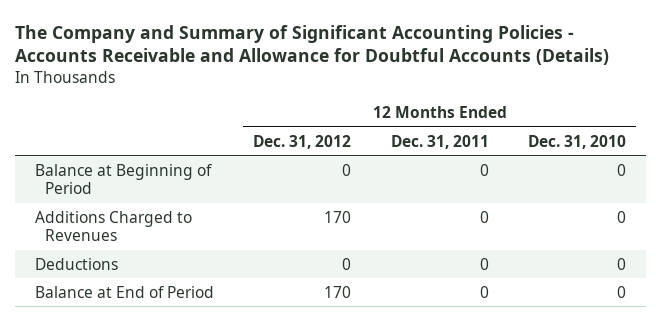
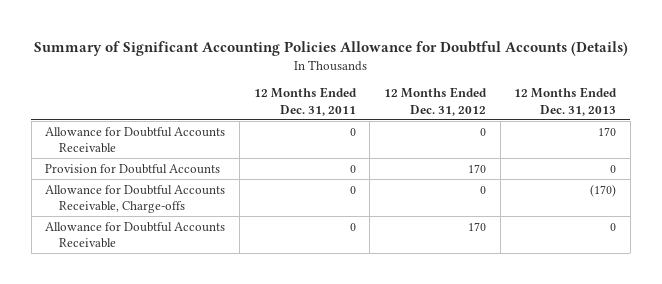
[14,24,609,66] The Company and Summary of Significant Accounting Policies - Accounts Receivable and Allowance for Doubtful Accounts (Details) -> [33,40,628,56] Summary of Significant Accounting Policies Allowance for Doubtful Accounts (Details)
[528,134,627,149] Dec. 31, 2010 -> none
none -> [514,87,618,116] 12 Months Ended Dec. 31, 2013
[34,163,212,195] Balance at Beginning of Period -> [45,126,226,153] Allowance for Doubtful Accounts Receivable
[34,210,192,242] Additions Charged to Revenues -> [45,163,221,174] Provision for Doubtful Accounts
[34,257,118,270] Deductions -> [45,184,226,213] Allowance for Doubtful Accounts Receivable, Charge-offs
[34,285,214,298] Balance at End of Period -> [45,221,226,248] Allowance for Doubtful Accounts Receivable

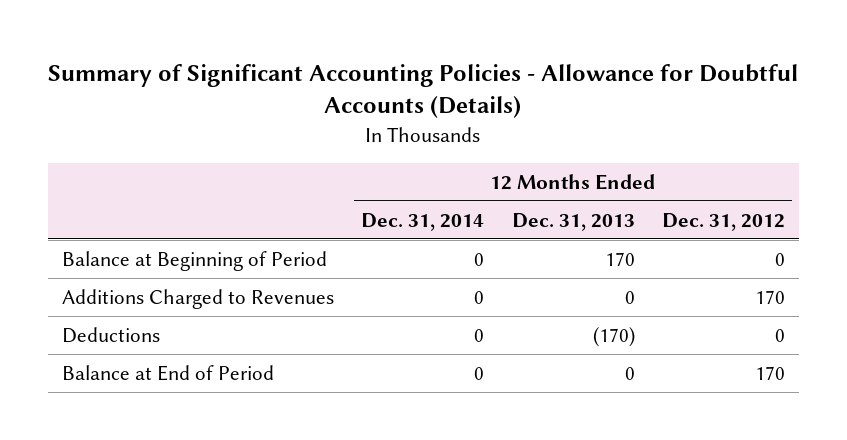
[33,40,628,56] Summary of Significant Accounting Policies Allowance for Doubtful Accounts (Details) -> [48,63,799,119] Summary of Significant Accounting Policies - Allowance for Doubtful Accounts (Details)
[253,87,357,116] 12 Months Ended Dec. 31, 2011 -> none
none -> [361,212,485,231] Dec. 31, 2014
[45,184,226,213] Allowance for Doubtful Accounts Receivable, Charge-offs -> none
[45,126,226,153] Allowance for Doubtful Accounts Receivable -> [61,250,327,271] Balance at Beginning of Period
[45,163,221,174] Provision for Doubtful Accounts -> [61,288,334,309] Additions Charged to Revenues
none -> [61,326,160,343] Deductions
[45,221,226,248] Allowance for Doubtful Accounts Receivable -> [61,364,274,381] Balance at End of Period

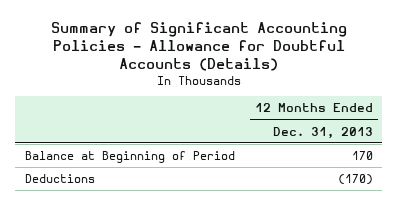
[361,212,485,231] Dec. 31, 2014 -> none
[662,212,786,231] Dec. 31, 2012 -> none
[61,288,334,309] Additions Charged to Revenues -> none
[61,364,274,381] Balance at End of Period -> none

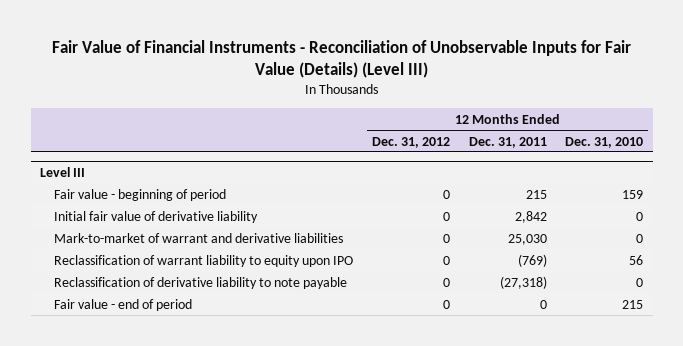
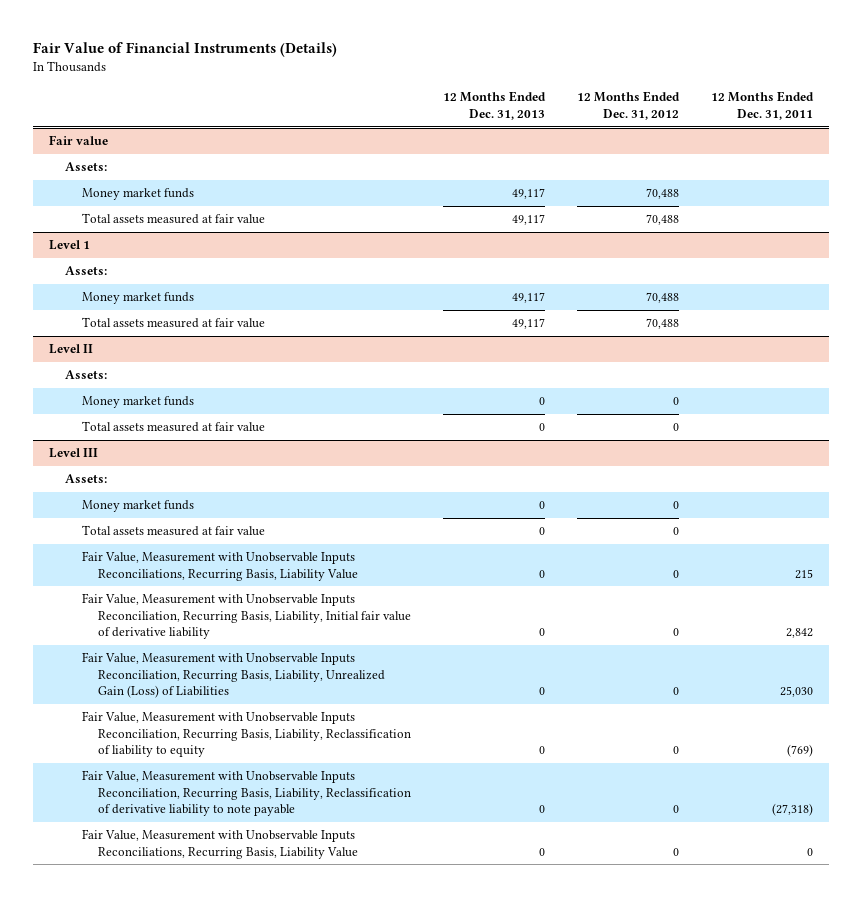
[51,39,631,78] Fair Value of Financial Instruments - Reconciliation of Unobservable Inputs for Fair Value (Details) (Level III) -> [32,42,337,58] Fair Value of Financial Instruments (Details)
[565,136,644,148] Dec. 31, 2010 -> none
none -> [443,91,547,120] 12 Months Ended Dec. 31, 2013
none -> [48,135,108,146] Fair value
none -> [65,162,108,172] Assets:
none -> [81,188,194,201] Money market funds
none -> [81,213,265,225] Total assets measured at fair value
none -> [48,240,90,251] Level 1
none -> [65,266,108,276] Assets:
none -> [81,292,194,305] Money market funds
none -> [81,317,265,329] Total assets measured at fair value
none -> [48,344,93,355] Level II
none -> [65,370,108,380] Assets:
none -> [81,396,194,409] Money market funds
none -> [81,421,265,433] Total assets measured at fair value
none -> [65,474,108,484] Assets:
none -> [81,500,194,513] Money market funds
none -> [81,525,265,537] Total assets measured at fair value
[53,188,226,201] Fair value - beginning of period -> [81,551,359,581] Fair Value, Measurement with Unobservable Inputs Reconciliations, Recurring Basis, Liability Value
[53,210,258,223] Initial fair value of derivative liability -> [81,593,412,640] Fair Value, Measurement with Unobservable Inputs Reconciliation, Recurring Basis, Liability, Initial fair value of derivative liability
[53,232,343,243] Mark-to-market of warrant and derivative liabilities -> [81,652,386,699] Fair Value, Measurement with Unobservable Inputs Reconciliation, Recurring Basis, Liability, Unrealized Gain (Loss) of Liabilities
[53,254,353,267] Reclassification of warrant liability to equity upon IPO -> [81,711,412,758] Fair Value, Measurement with Unobservable Inputs Reconciliation, Recurring Basis, Liability, Reclassification of liability to equity
[53,276,347,289] Reclassification of derivative liability to note payable -> [81,770,412,817] Fair Value, Measurement with Unobservable Inputs Reconciliation, Recurring Basis, Liability, Reclassification of derivative liability to note payable
[53,298,192,311] Fair value - end of period -> [81,829,359,859] Fair Value, Measurement with Unobservable Inputs Reconciliations, Recurring Basis, Liability Value

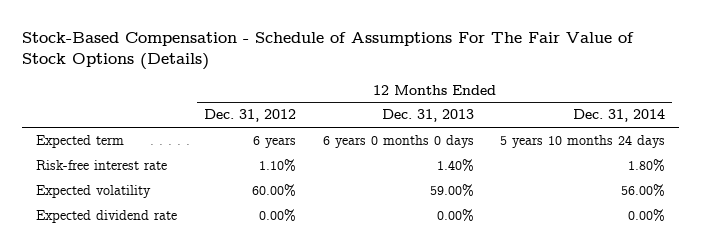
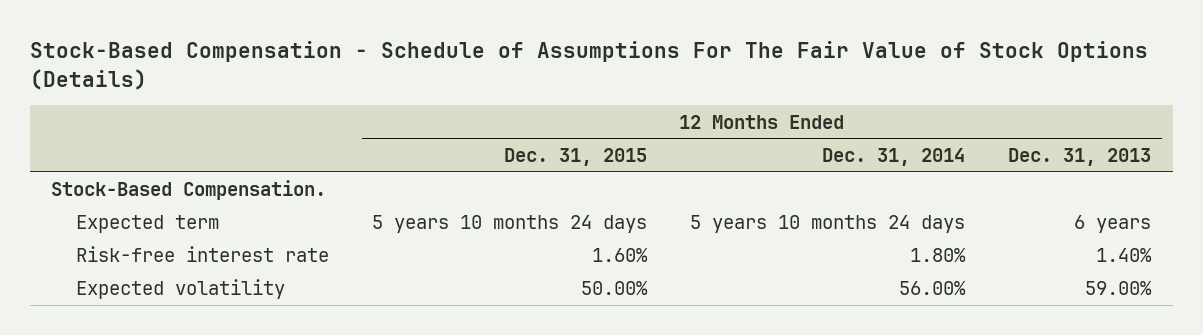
[203,109,296,123] Dec. 31, 2012 -> none
none -> [504,147,648,166] Dec. 31, 2015
none -> [51,180,327,201] Stock-Based Compensation.
[322,135,474,149] 6 years 0 months 0 days -> [1074,215,1152,234] 6 years
[35,210,177,224] Expected dividend rate -> none

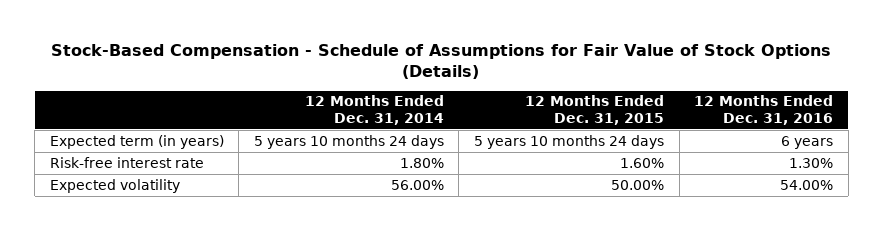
[29,41,1148,90] Stock-Based Compensation - Schedule of Assumptions For The Fair Value of Stock Options (Details) -> [51,43,832,79] Stock-Based Compensation - Schedule of Assumptions for Fair Value of Stock Options (Details)
[1008,147,1152,166] Dec. 31, 2013 -> none
none -> [694,95,834,125] 12 Months Ended Dec. 31, 2016
[51,180,327,201] Stock-Based Compensation. -> none
[76,215,220,234] Expected term -> [49,134,224,149] Expected term (in years)

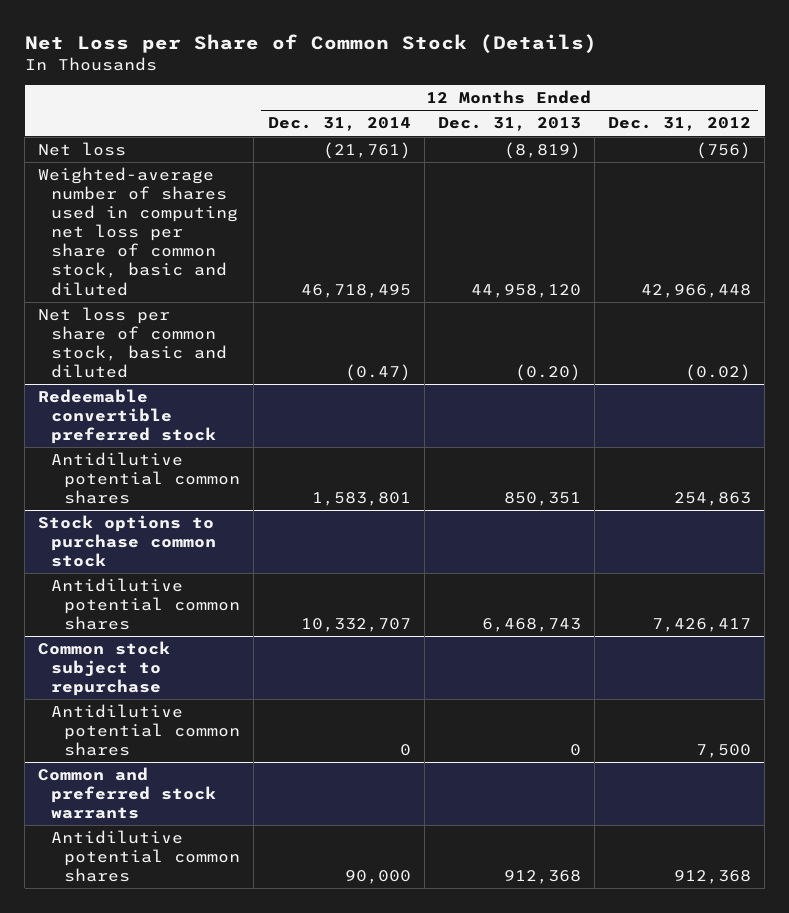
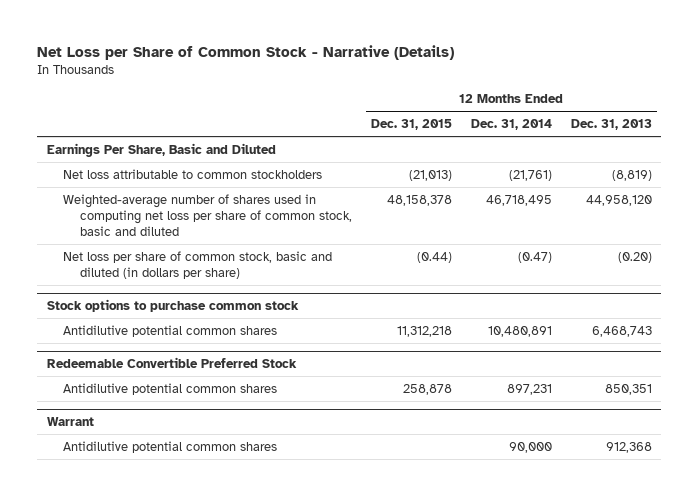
[24,33,597,53] Net Loss per Share of Common Stock (Details) -> [37,44,455,60] Net Loss per Share of Common Stock - Narrative (Details)
[608,117,752,132] Dec. 31, 2012 -> none
none -> [370,119,452,131] Dec. 31, 2015
none -> [46,142,276,157] Earnings Per Share, Basic and Diluted
[38,142,127,157] Net loss -> [63,168,323,179] Net loss attributable to common stockholders
[38,389,217,445] Redeemable convertible preferred stock -> none
[51,452,241,505] Antidilutive potential common shares -> none
[38,307,228,379] Net loss per share of common stock, basic and diluted -> [63,250,333,279] Net loss per share of common stock, basic and diluted (in dollars per share)
[38,641,171,697] Common stock subject to repurchase -> none
[300,618,411,633] 10,332,707 -> [487,325,552,337] 10,480,891
none -> [46,356,297,368] Redeemable Convertible Preferred Stock
[399,744,411,757] 0 -> [506,383,552,395] 897,231
[569,744,581,757] 0 -> [604,383,652,395] 850,351
[38,767,217,820] Common and preferred stock warrants -> [46,416,94,426] Warrant

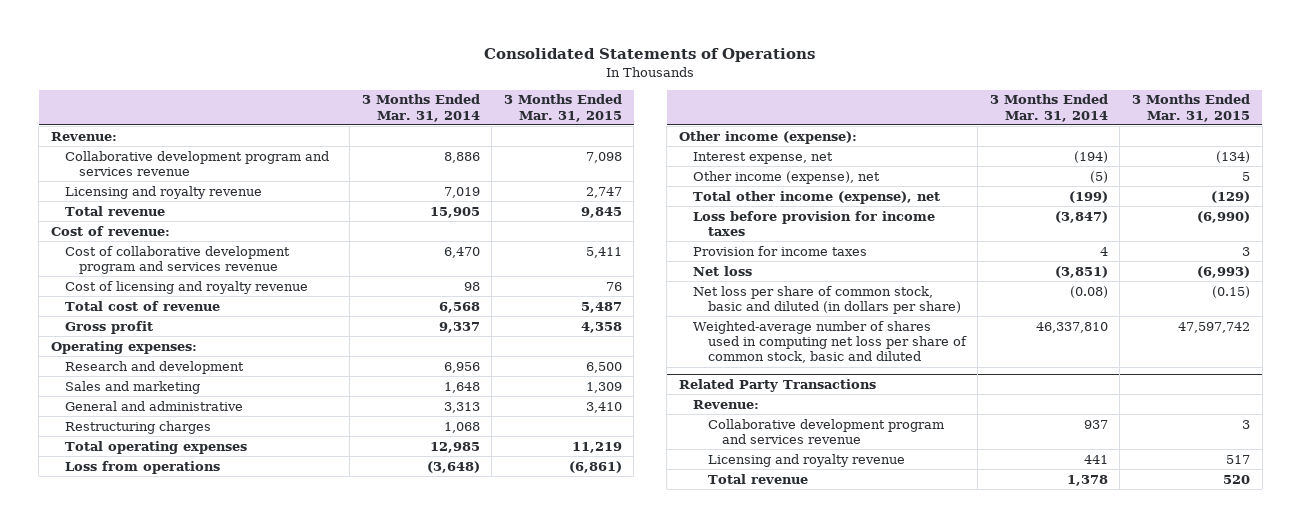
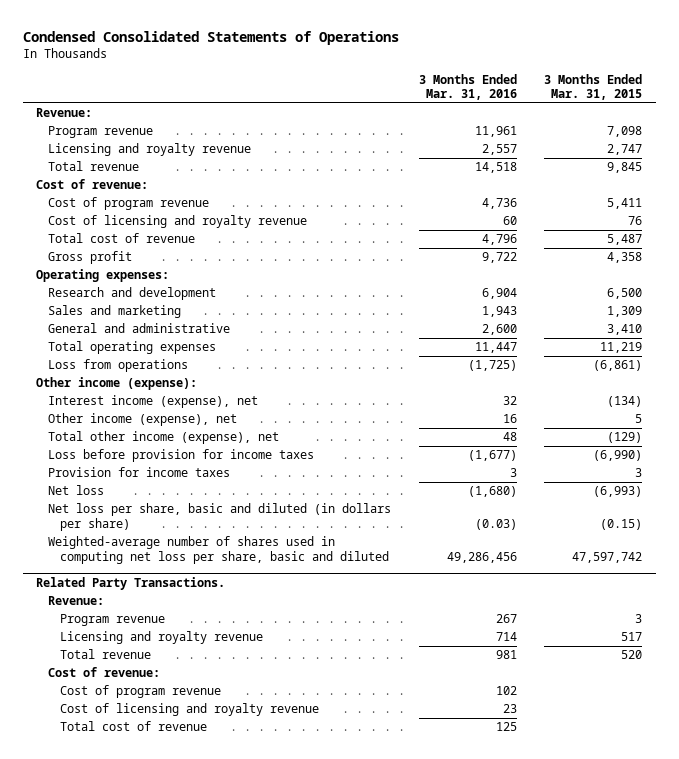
[484,47,816,62] Consolidated Statements of Operations -> [22,30,399,45] Condensed Consolidated Statements of Operations
[361,94,480,122] 3 Months Ended Mar. 31, 2014 -> none
none -> [418,73,517,101] 3 Months Ended Mar. 31, 2016
[65,150,330,177] Collaborative development program and services revenue -> [48,126,154,139] Program revenue
[65,245,291,275] Cost of collaborative development program and services revenue -> [48,197,210,211] Cost of program revenue
[65,420,212,434] Restructuring charges -> none
[693,151,834,164] Interest expense, net -> [48,395,259,409] Interest income (expense), net
[693,285,961,315] Net loss per share of common stock, basic and diluted (in dollars per share) -> [48,503,392,532] Net loss per share, basic and diluted (in dollars per share)
[693,320,967,364] Weighted-average number of shares used in computing net loss per share of common stock, basic and diluted -> [48,536,389,565] Weighted-average number of shares used in computing net loss per share, basic and diluted
[678,379,876,393] Related Party Transactions -> [36,576,226,590] Related Party Transactions.
[707,418,944,445] Collaborative development program and services revenue -> [59,614,165,627] Program revenue
none -> [48,667,161,678] Cost of revenue:
none -> [59,685,221,699] Cost of program revenue
none -> [59,703,319,717] Cost of licensing and royalty revenue
none -> [59,721,207,732] Total cost of revenue

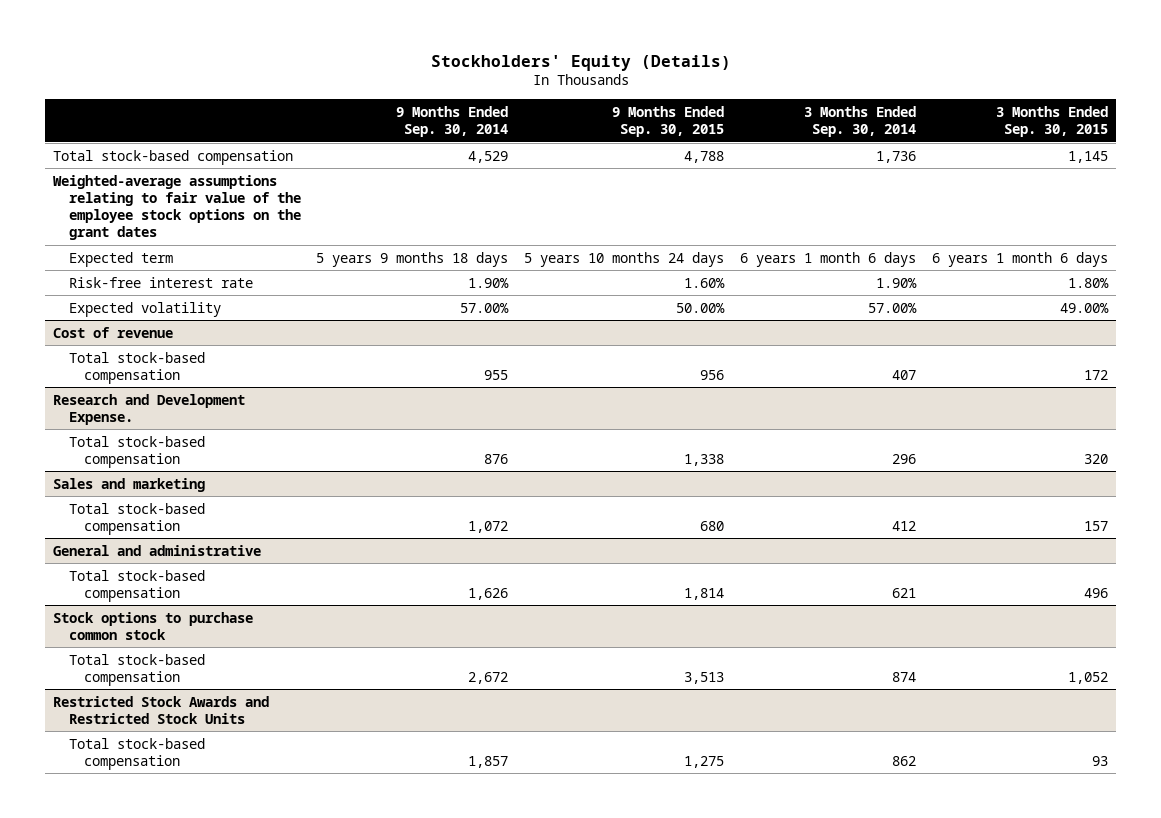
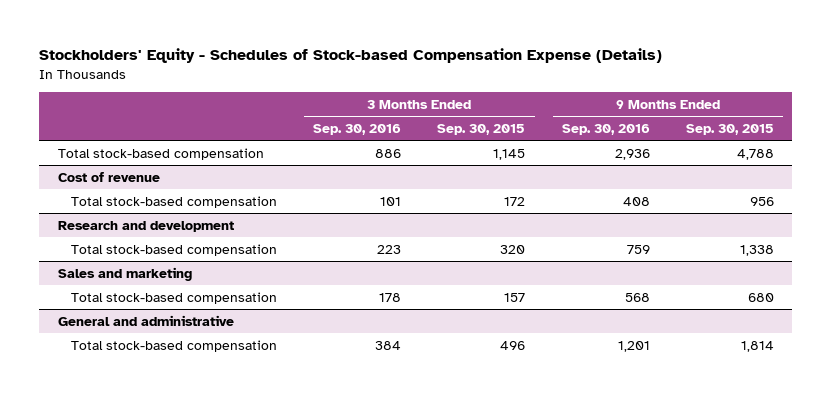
[430,54,731,71] Stockholders' Equity (Details) -> [39,48,663,64] Stockholders' Equity - Schedules of Stock-based Compensation Expense (Details)
[396,106,509,138] 9 Months Ended Sep. 30, 2014 -> none
[804,106,917,138] 3 Months Ended Sep. 30, 2014 -> none
none -> [313,123,402,135] Sep. 30, 2016
none -> [561,123,650,135] Sep. 30, 2016
[52,174,301,241] Weighted-average assumptions relating to fair value of the employee stock options on the grant dates -> none
[68,251,173,267] Expected term -> none
[68,276,253,288] Risk-free interest rate -> none
[68,301,221,317] Expected volatility -> none
[52,393,245,425] Research and Development Expense. -> [57,220,234,232] Research and development
[52,611,253,640] Stock options to purchase common stock -> none
[68,653,205,686] Total stock-based compensation -> none
[52,695,269,724] Restricted Stock Awards and Restricted Stock Units -> none
[68,737,205,770] Total stock-based compensation -> none

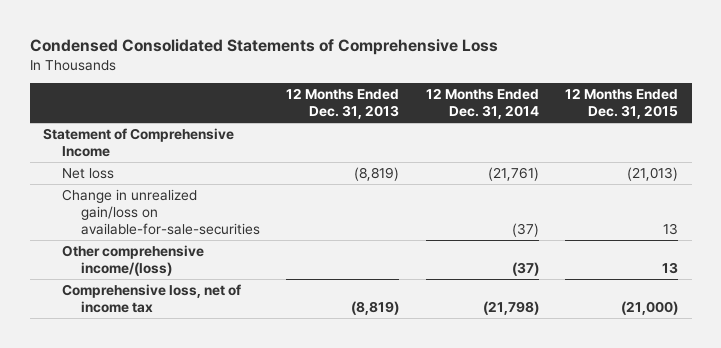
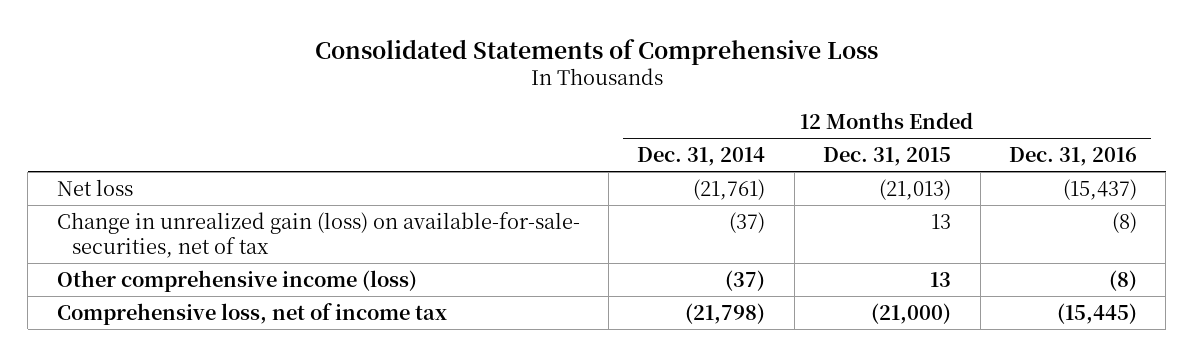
[29,39,498,56] Condensed Consolidated Statements of Comprehensive Loss -> [314,38,878,65] Consolidated Statements of Comprehensive Loss
[286,88,400,120] 12 Months Ended Dec. 31, 2013 -> none
none -> [1008,146,1137,166] Dec. 31, 2016
[42,127,234,157] Statement of Comprehensive Income -> none
[61,188,260,235] Change in unrealized gain/loss on available-for-sale-securities -> [56,211,580,258] Change in unrealized gain (loss) on available-for-sale- securities, net of tax
[61,244,204,276] Other comprehensive income/(loss) -> [56,269,417,292] Other comprehensive income (loss)

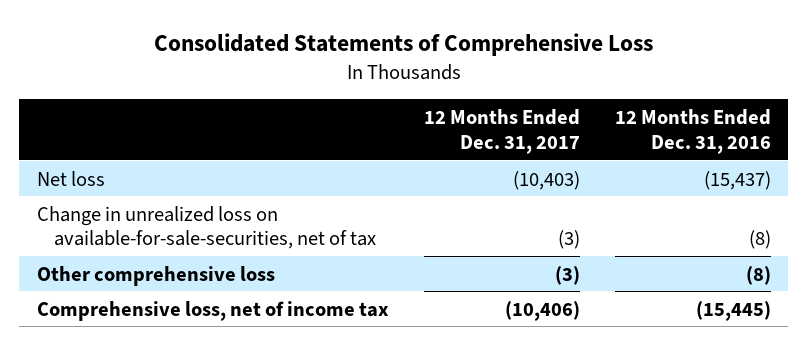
[637,146,766,166] Dec. 31, 2014 -> none
[823,146,952,166] Dec. 31, 2015 -> none
none -> [423,108,580,154] 12 Months Ended Dec. 31, 2017
[56,211,580,258] Change in unrealized gain (loss) on available-for-sale- securities, net of tax -> [36,205,376,250] Change in unrealized loss on available-for-sale-securities, net of tax
[56,269,417,292] Other comprehensive income (loss) -> [36,265,275,286] Other comprehensive loss

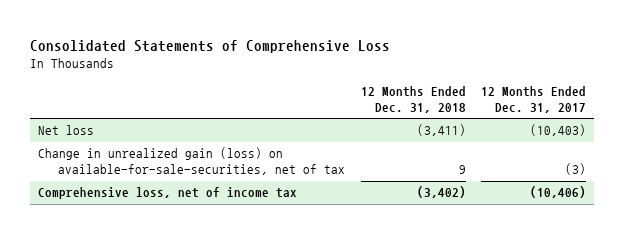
[614,108,771,154] 12 Months Ended Dec. 31, 2016 -> none
none -> [360,86,466,113] 12 Months Ended Dec. 31, 2018
[36,265,275,286] Other comprehensive loss -> none
[36,205,376,250] Change in unrealized loss on available-for-sale-securities, net of tax -> [38,147,346,176] Change in unrealized gain (loss) on available-for-sale-securities, net of tax

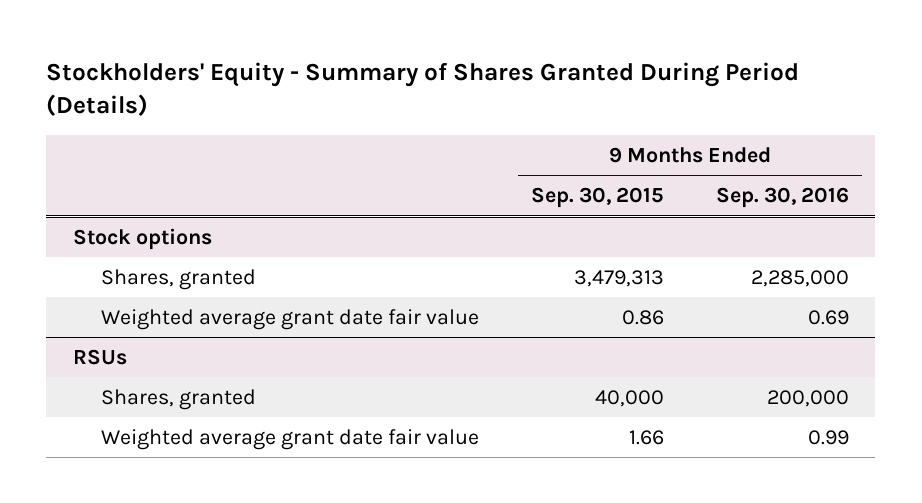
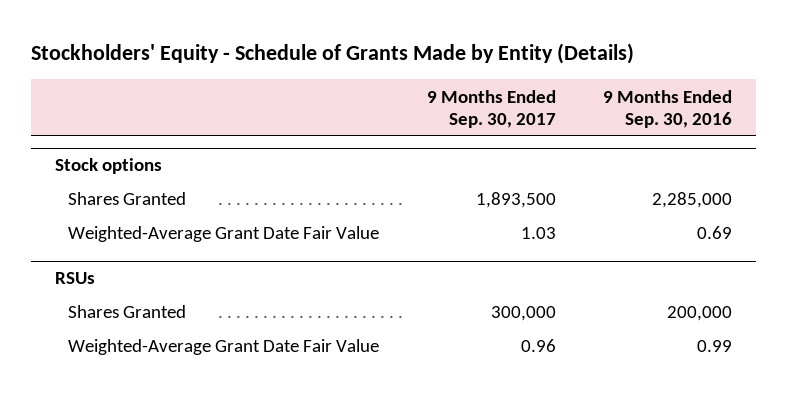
[46,61,800,117] Stockholders' Equity - Summary of Shares Granted During Period (Details) -> [30,43,634,65] Stockholders' Equity - Schedule of Grants Made by Entity (Details)
[530,187,664,209] Sep. 30, 2015 -> none
none -> [426,89,556,128] 9 Months Ended Sep. 30, 2017
[100,269,256,291] Shares, granted -> [68,192,187,206] Shares Granted
[100,309,479,331] Weighted average grant date fair value -> [68,226,380,243] Weighted-Average Grant Date Fair Value
[100,389,256,411] Shares, granted -> [68,305,187,319] Shares Granted
[100,429,479,451] Weighted average grant date fair value -> [68,339,380,356] Weighted-Average Grant Date Fair Value

